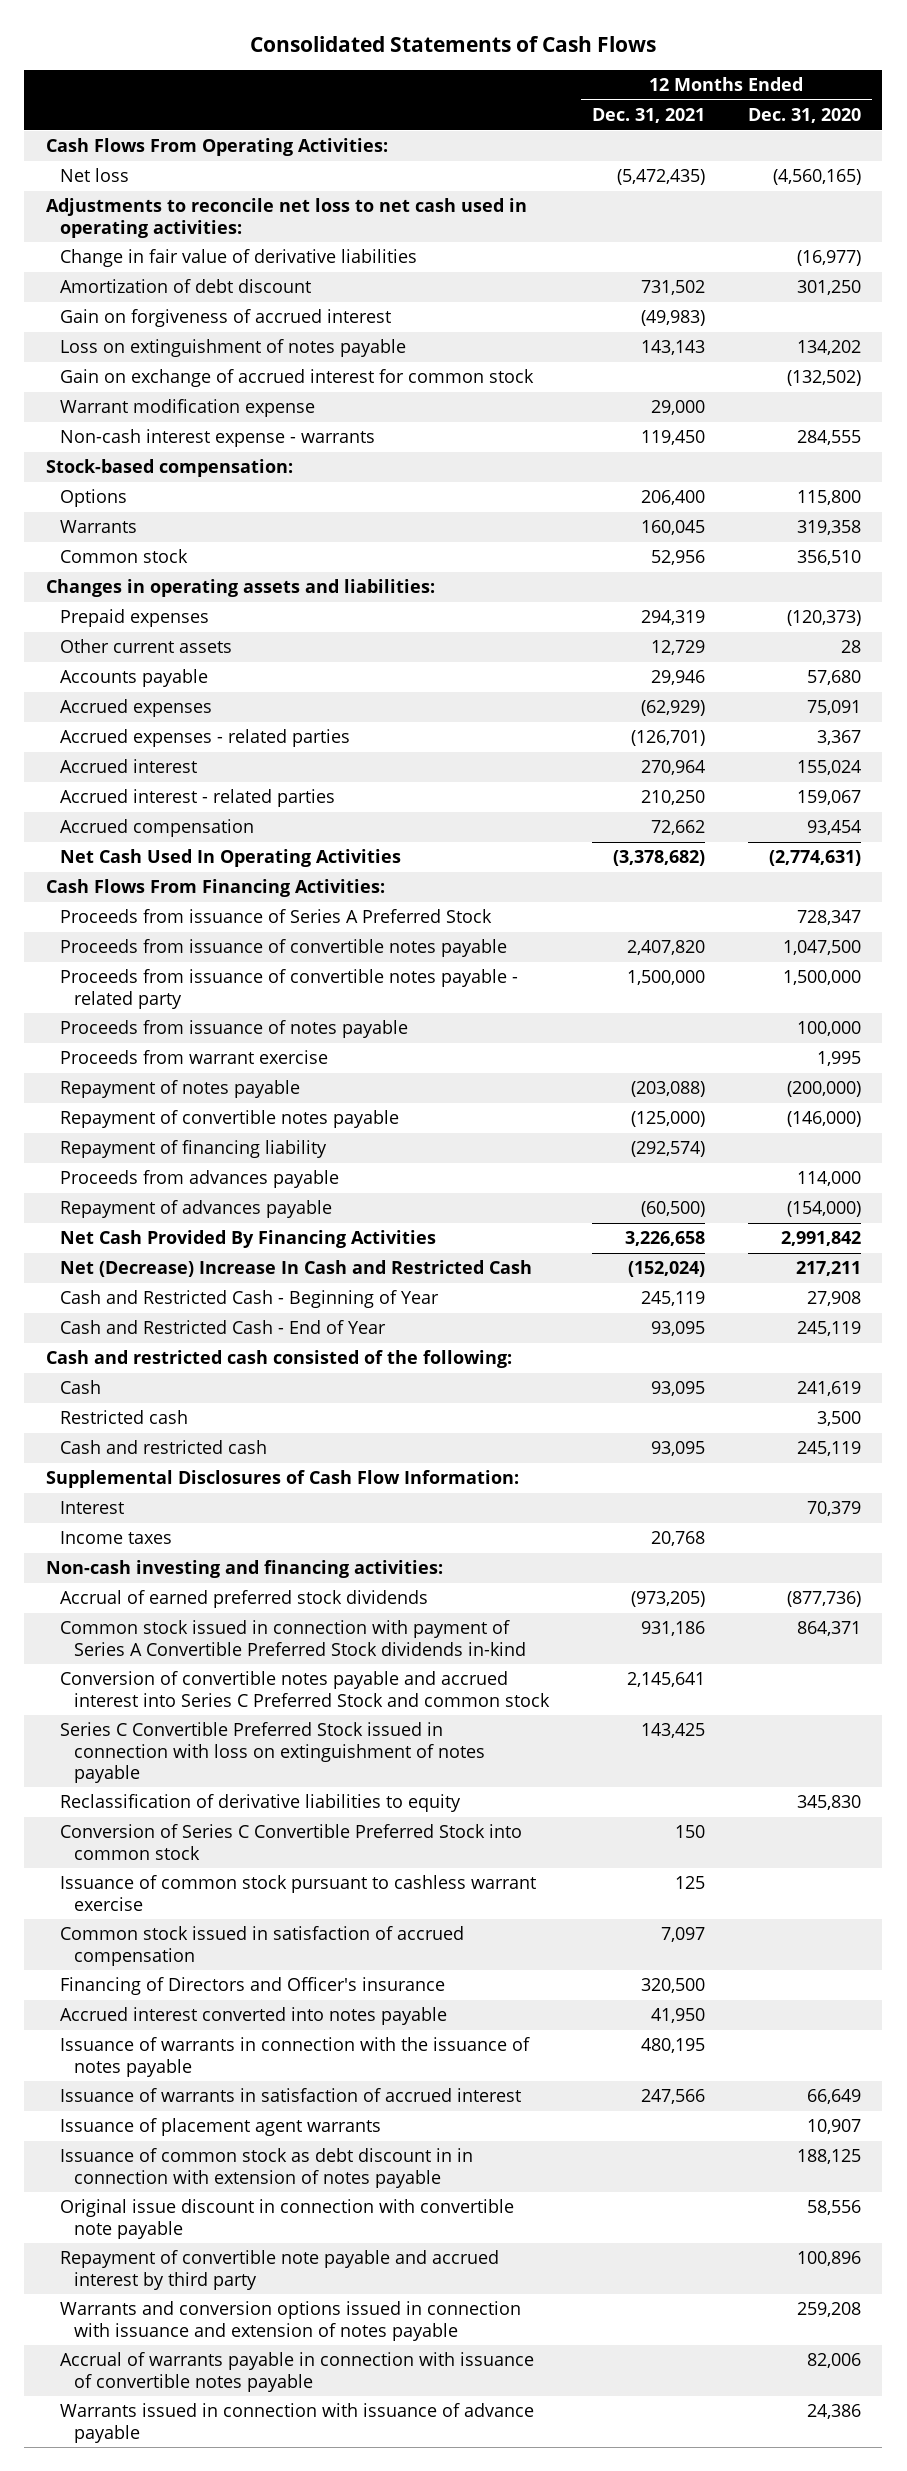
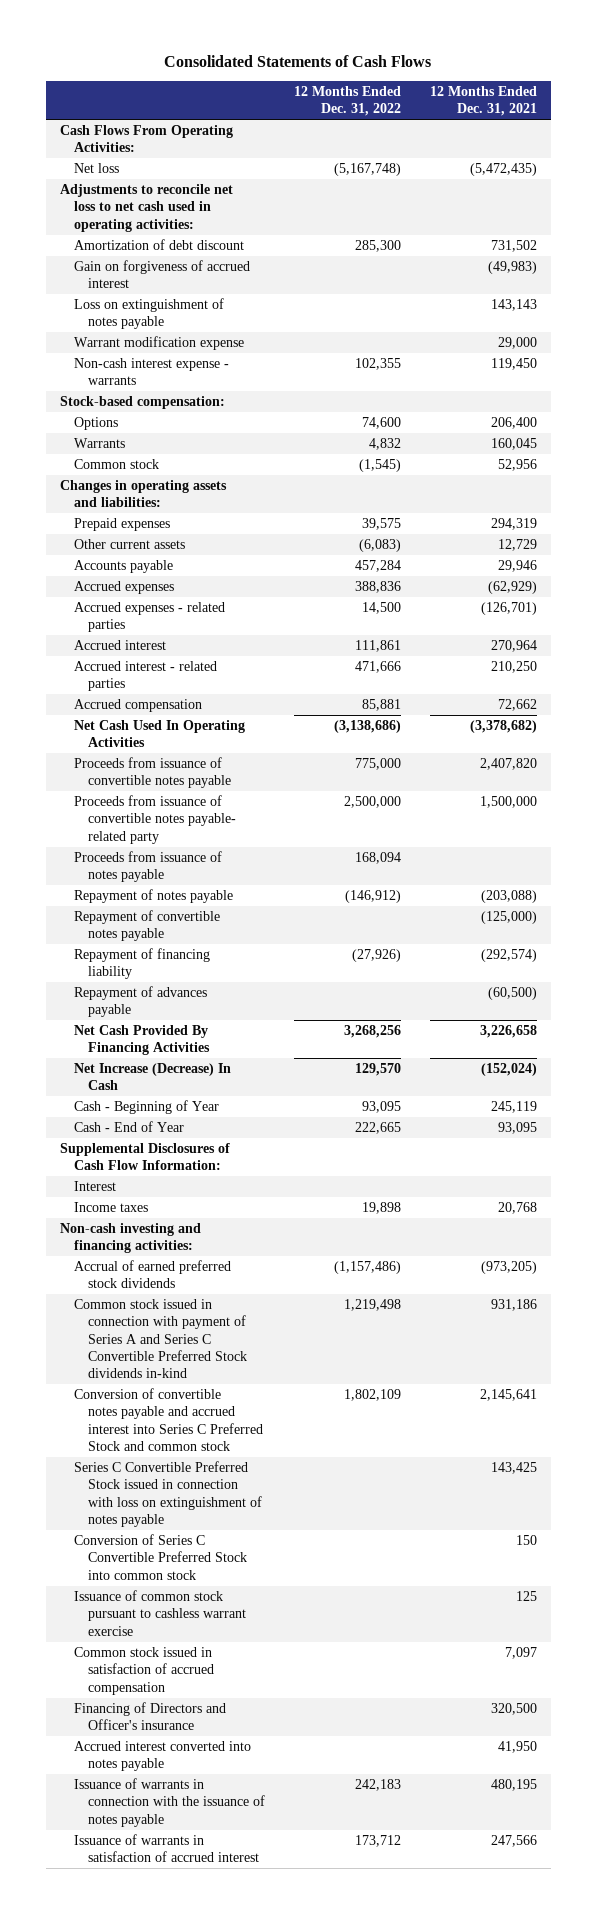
[747,108,861,124] Dec. 31, 2020 -> none
none -> [294,85,402,117] 12 Months Ended Dec. 31, 2022
[59,249,417,268] Change in fair value of derivative liabilities -> none
[59,369,534,388] Gain on exchange of accrued interest for common stock -> none
[45,879,385,898] Cash Flows From Financing Activities: -> none
[59,909,492,924] Proceeds from issuance of Series A Preferred Stock -> none
[59,969,518,1009] Proceeds from issuance of convertible notes payable - related party -> [74,795,237,844] Proceeds from issuance of convertible notes payable- related party
[59,1050,328,1065] Proceeds from warrant exercise -> none
[59,1170,339,1189] Proceeds from advances payable -> none
[45,1350,512,1369] Cash and restricted cash consisted of the following: -> none
[59,1380,101,1395] Cash -> none
[59,1410,188,1425] Restricted cash -> none
[59,1440,267,1455] Cash and restricted cash -> none
[59,1260,532,1278] Net (Decrease) Increase In Cash and Restricted Cash -> [74,1063,232,1091] Net Increase (Decrease) In Cash
[59,1290,439,1309] Cash and Restricted Cash - Beginning of Year -> [74,1100,220,1115] Cash - Beginning of Year
[59,1320,386,1335] Cash and Restricted Cash - End of Year -> [74,1121,185,1133] Cash - End of Year
[59,1620,526,1656] Common stock issued in connection with payment of Series A Convertible Preferred Stock dividends in-kind -> [74,1299,248,1379] Common stock issued in connection with payment of Series A and Series C Convertible Preferred Stock dividends in-kind
[59,1794,461,1813] Reclassification of derivative liabilities to equity -> none
[59,2118,381,2137] Issuance of placement agent warrants -> none
[59,2148,473,2188] Issuance of common stock as debt discount in in connection with extension of notes payable -> none
[59,2199,514,2239] Original issue discount in connection with convertible note payable -> none
[59,2250,499,2290] Repayment of convertible note payable and accrued interest by third party -> none
[59,2301,521,2341] Warrants and conversion options issued in connection with issuance and extension of notes payable -> none
[59,2352,534,2392] Accrual of warrants payable in connection with issuance of convertible notes payable -> none
[59,2403,534,2443] Warrants issued in connection with issuance of advance payable -> none

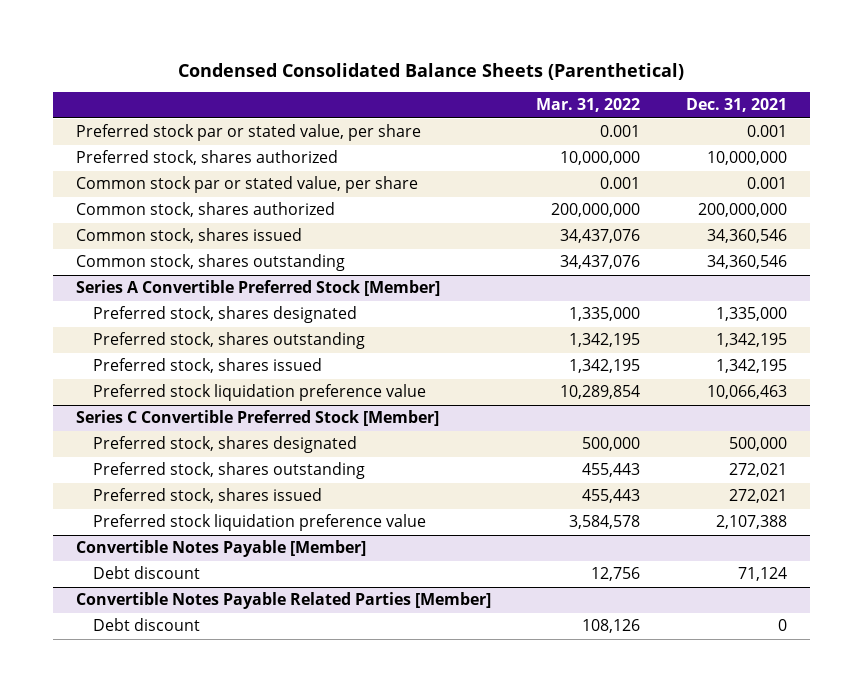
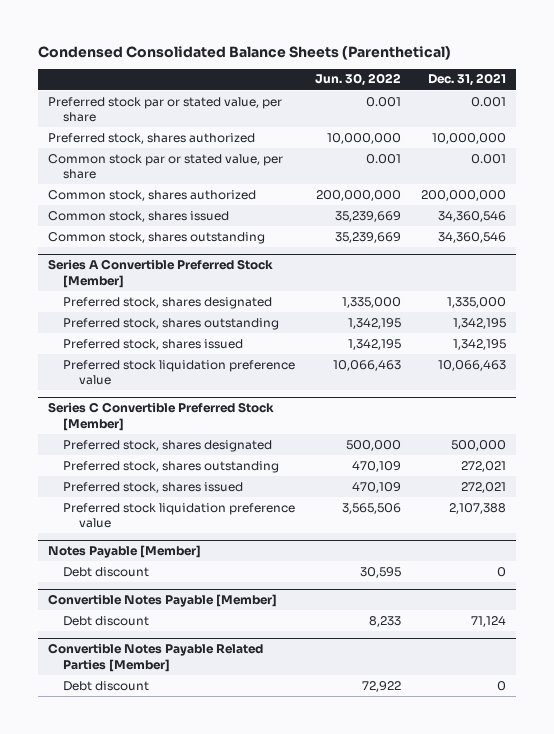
[536,98,641,113] Mar. 31, 2022 -> none
none -> [315,73,402,87] Jun. 30, 2022
none -> [47,545,201,559] Notes Payable [Member]
none -> [63,566,150,577] Debt discount

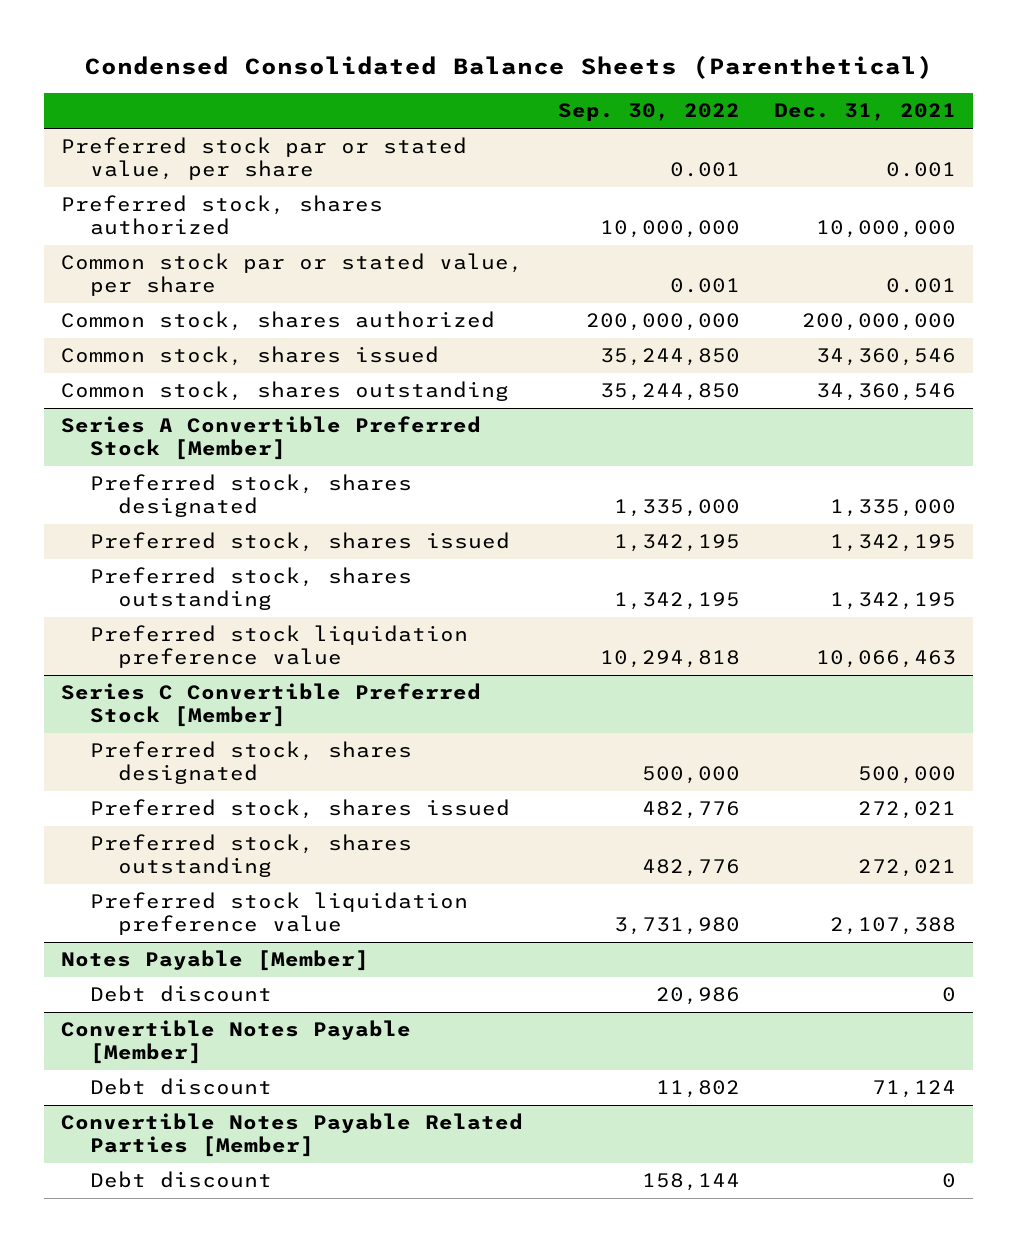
[315,73,402,87] Jun. 30, 2022 -> none
none -> [557,103,740,122] Sep. 30, 2022
[63,317,280,330] Preferred stock, shares outstanding -> [89,567,412,611] Preferred stock, shares outstanding
[63,460,280,473] Preferred stock, shares outstanding -> [89,834,412,878] Preferred stock, shares outstanding

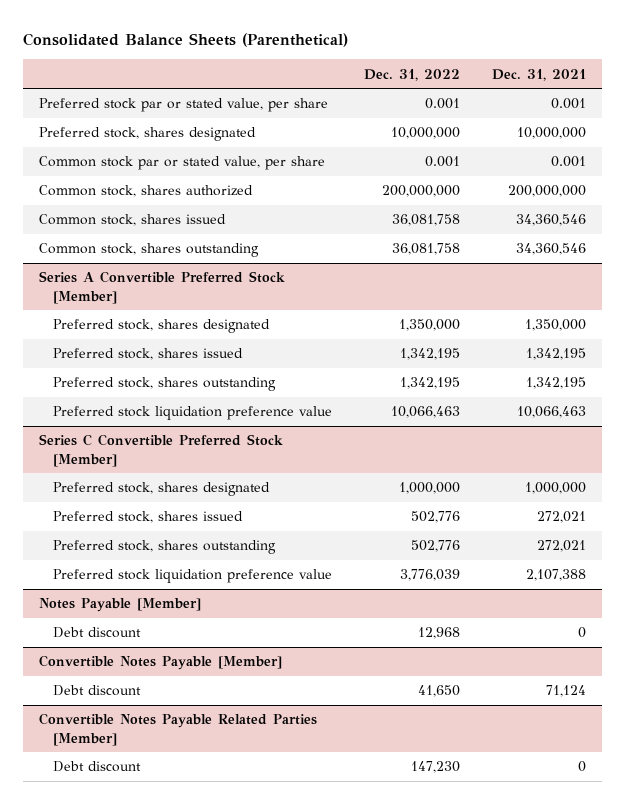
[84,55,933,80] Condensed Consolidated Balance Sheets (Parenthetical) -> [23,33,349,48] Consolidated Balance Sheets (Parenthetical)
[557,103,740,122] Sep. 30, 2022 -> none
none -> [364,68,461,81] Dec. 31, 2022
[61,195,384,236] Preferred stock, shares authorized -> [39,127,257,142] Preferred stock, shares designated
[829,499,956,518] 1,335,000 -> [525,319,587,332] 1,350,000
[857,766,956,785] 500,000 -> [525,482,587,495] 1,000,000

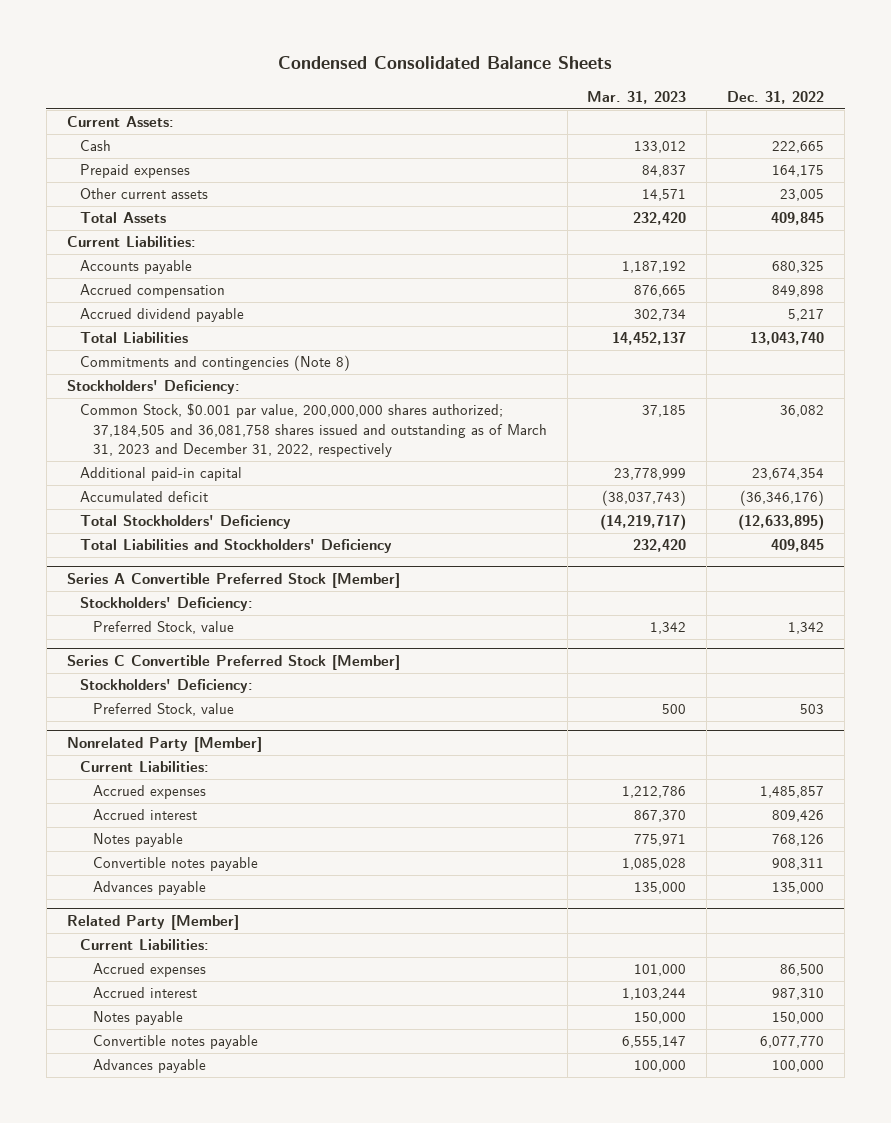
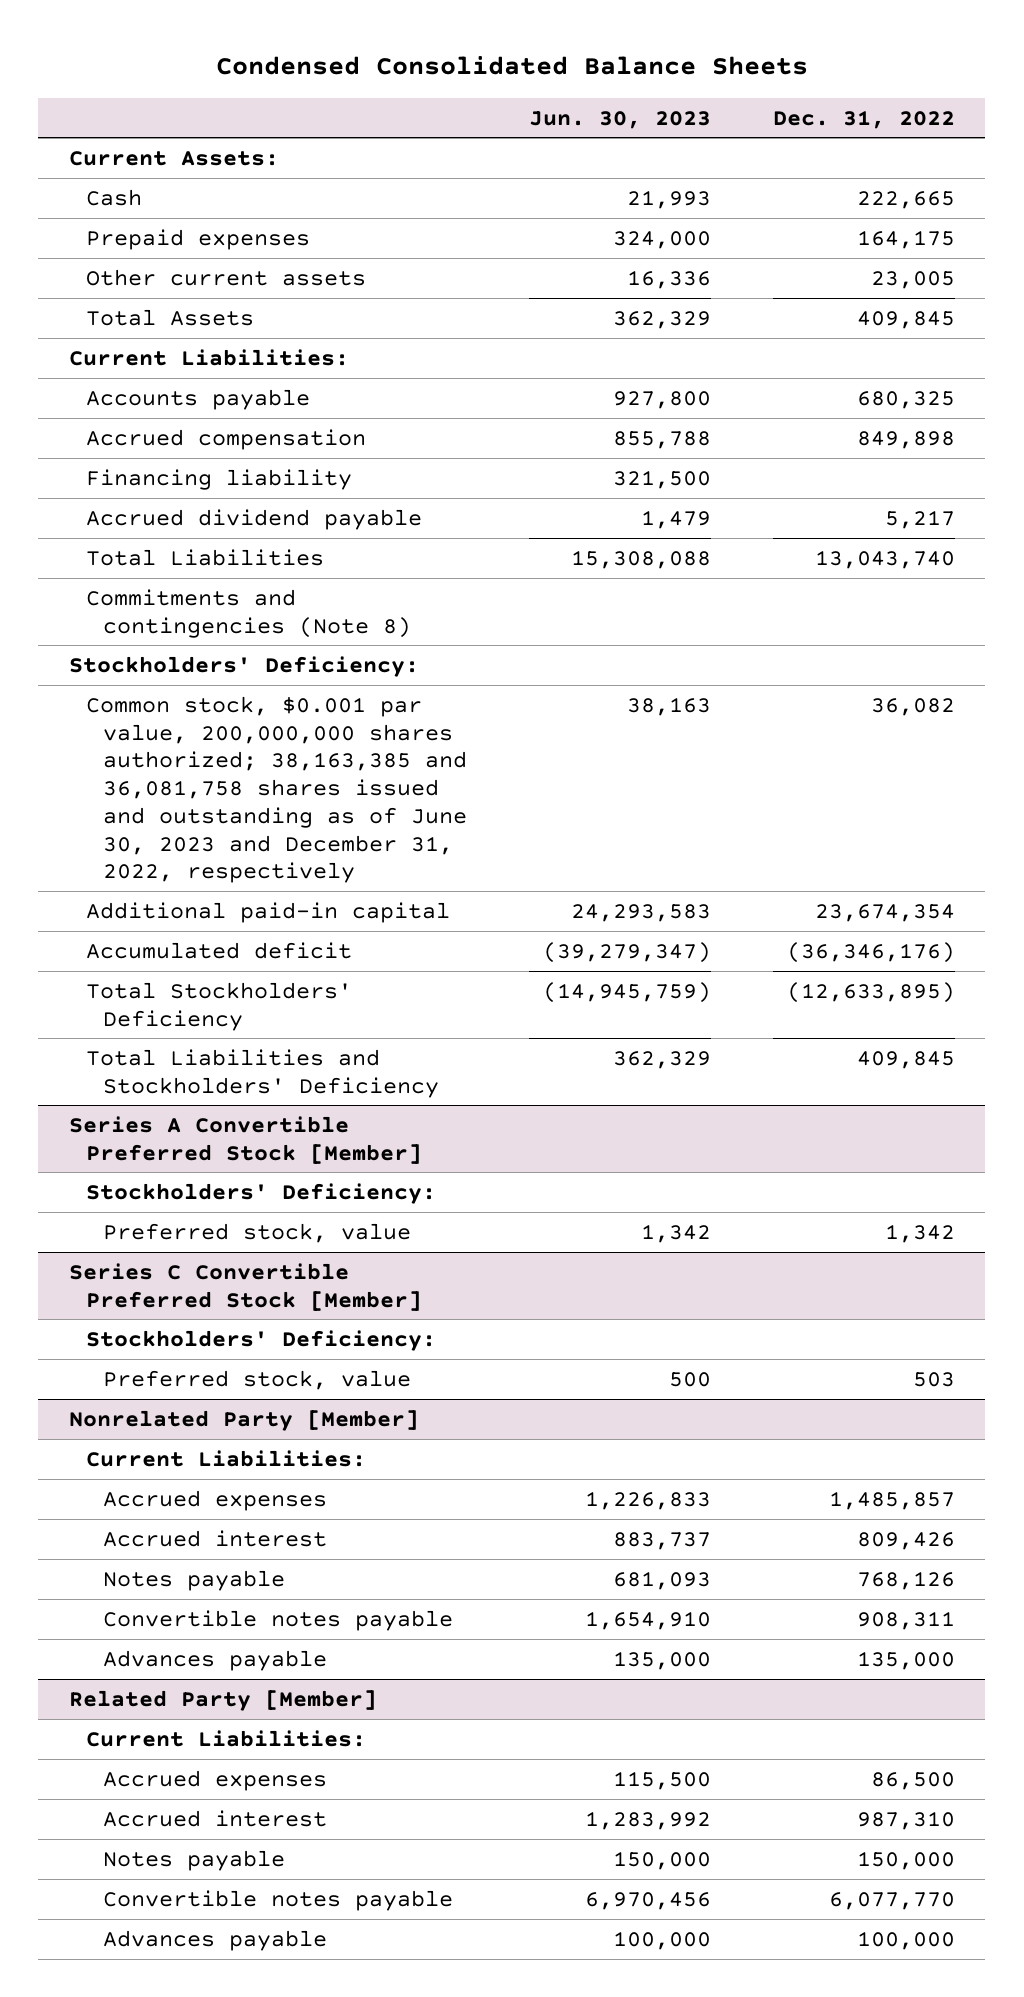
[587,90,687,104] Mar. 31, 2023 -> none
none -> [528,110,711,129] Jun. 30, 2023
none -> [85,468,352,490] Financing liability
[79,403,547,457] Common Stock, $0.001 par value, 200,000,000 shares authorized; 37,184,505 and 36,081,758 shares issued and outstanding as of March 31, 2023 and December 31, 2022, respectively -> [85,695,467,884] Common stock, $0.001 par value, 200,000,000 shares authorized; 38,163,385 and 36,081,758 shares issued and outstanding as of June 30, 2023 and December 31, 2022, respectively
[92,621,234,635] Preferred Stock, value -> [102,1222,411,1243] Preferred stock, value
[92,703,234,717] Preferred Stock, value -> [102,1369,411,1390] Preferred stock, value

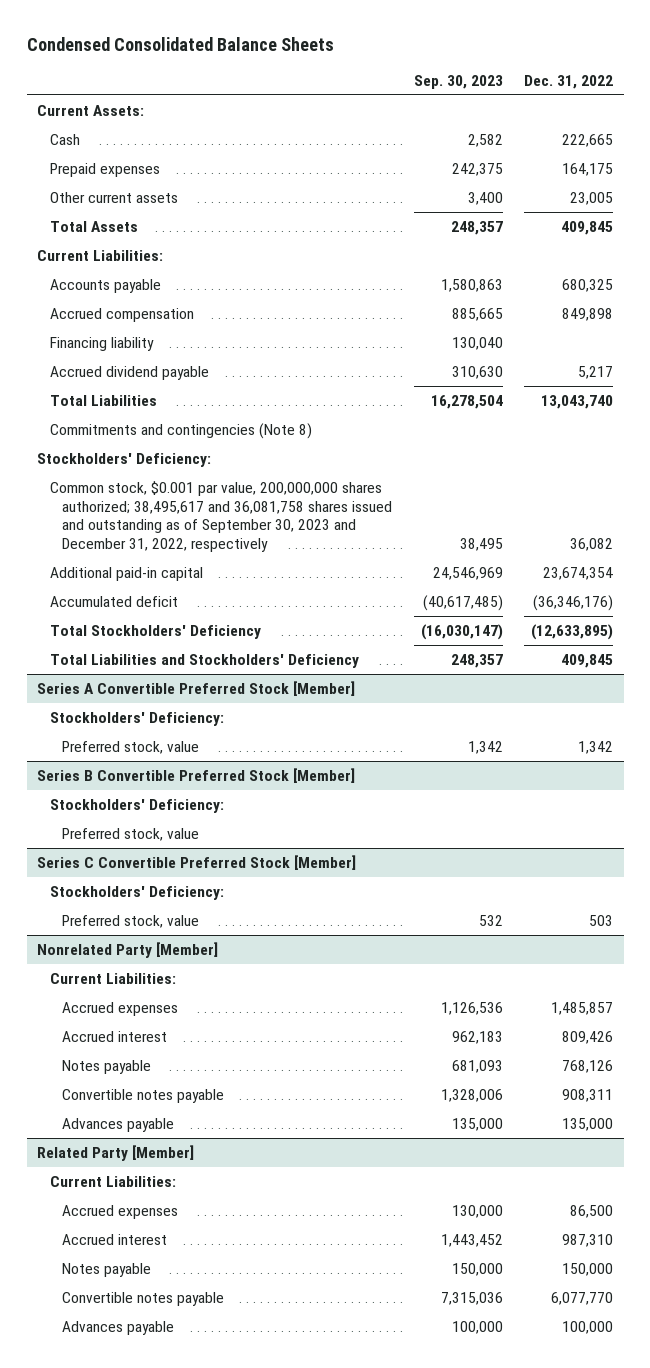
[528,110,711,129] Jun. 30, 2023 -> none
none -> [413,74,503,89] Sep. 30, 2023
[85,695,467,884] Common stock, $0.001 par value, 200,000,000 shares authorized; 38,163,385 and 36,081,758 shares issued and outstanding as of June 30, 2023 and December 31, 2022, respectively -> [49,480,393,552] Common stock, $0.001 par value, 200,000,000 shares authorized; 38,495,617 and 36,081,758 shares issued and outstanding as of September 30, 2023 and December 31, 2022, respectively
none -> [37,767,356,783] Series B Convertible Preferred Stock [Member]
none -> [49,798,224,813] Stockholders' Deficiency:
none -> [62,827,200,841] Preferred stock, value

